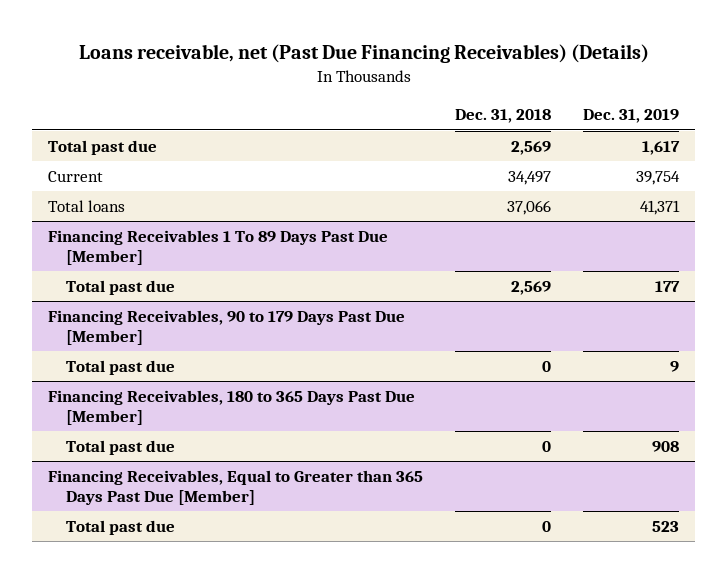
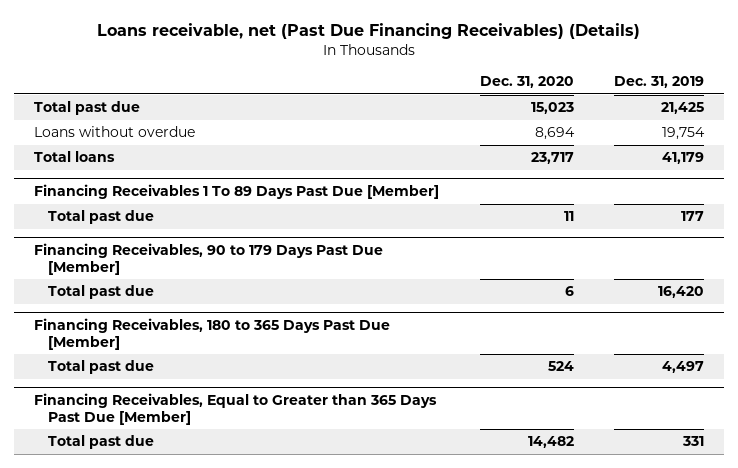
[455,109,552,124] Dec. 31, 2018 -> none
none -> [479,76,574,89] Dec. 31, 2020
[48,170,104,182] Current -> none
[642,140,681,155] 1,617 -> [660,102,704,115] 21,425
none -> [34,126,196,138] Loans without overdue
[640,199,681,215] 41,371 -> [661,152,704,165] 41,179
[670,360,680,372] 9 -> [657,286,704,299] 16,420
[652,440,680,452] 908 -> [661,361,704,374] 4,497
[652,520,680,532] 523 -> [681,436,704,447] 331

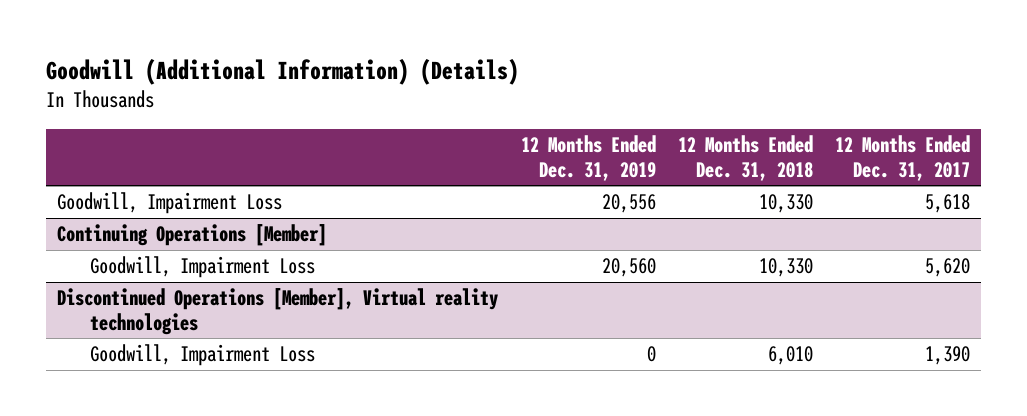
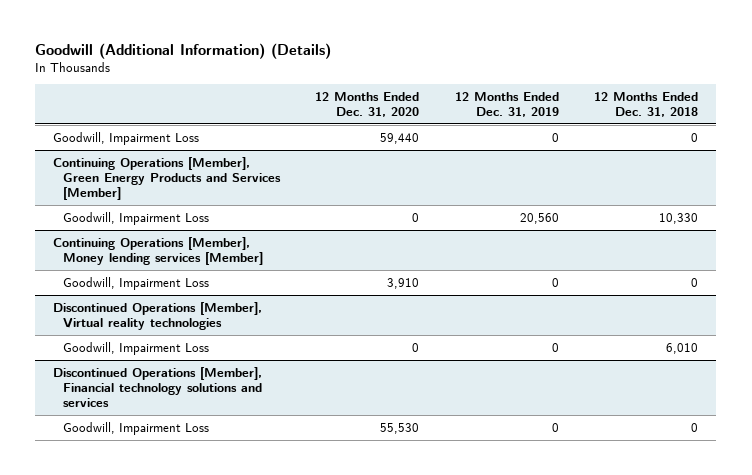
[835,134,971,181] 12 Months Ended Dec. 31, 2017 -> none
none -> [315,91,420,117] 12 Months Ended Dec. 31, 2020
[57,224,328,247] Continuing Operations [Member] -> none
[601,194,656,214] 20,556 -> [551,132,559,142] 0
[758,194,813,214] 10,330 -> [691,132,699,142] 0
none -> [53,156,281,200] Continuing Operations [Member], Green Energy Products and Services [Member]
none -> [53,236,263,265] Continuing Operations [Member], Money lending services [Member]
none -> [62,276,209,290] Goodwill, Impairment Loss
none -> [53,366,263,407] Discontinued Operations [Member], Financial technology solutions and services
none -> [62,421,209,435] Goodwill, Impairment Loss

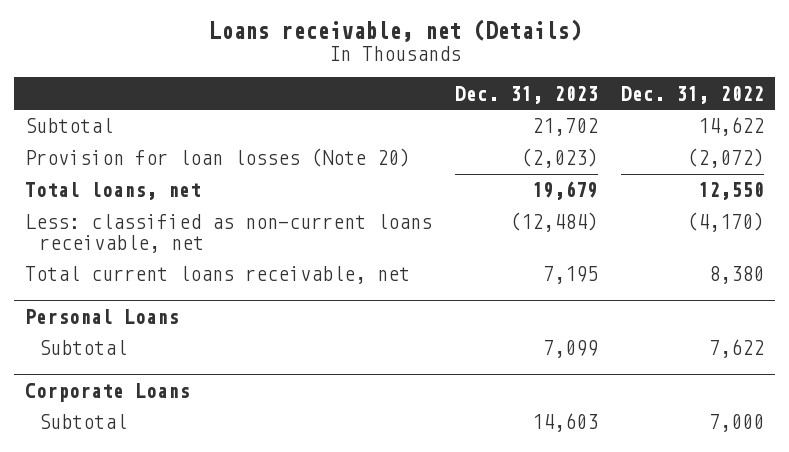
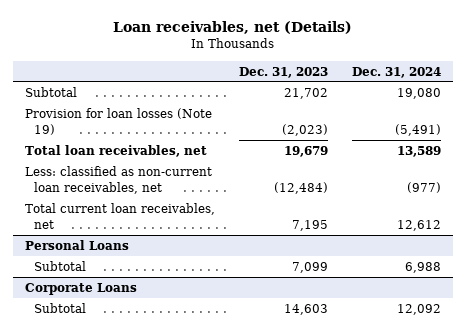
[208,19,581,43] Loans receivable, net (Details) -> [113,20,353,34] Loan receivables, net (Details)
[620,85,764,104] Dec. 31, 2022 -> none
none -> [352,66,442,78] Dec. 31, 2024
[25,148,411,168] Provision for loan losses (Note 20) -> [24,107,212,135] Provision for loan losses (Note 19)
[25,182,202,201] Total loans, net -> [24,144,207,157] Total loan receivables, net
[25,214,433,253] Less: classified as non-current loans receivable, net -> [24,165,212,194] Less: classified as non-current loan receivables, net
[25,266,411,285] Total current loans receivable, net -> [24,202,215,229] Total current loan receivables, net

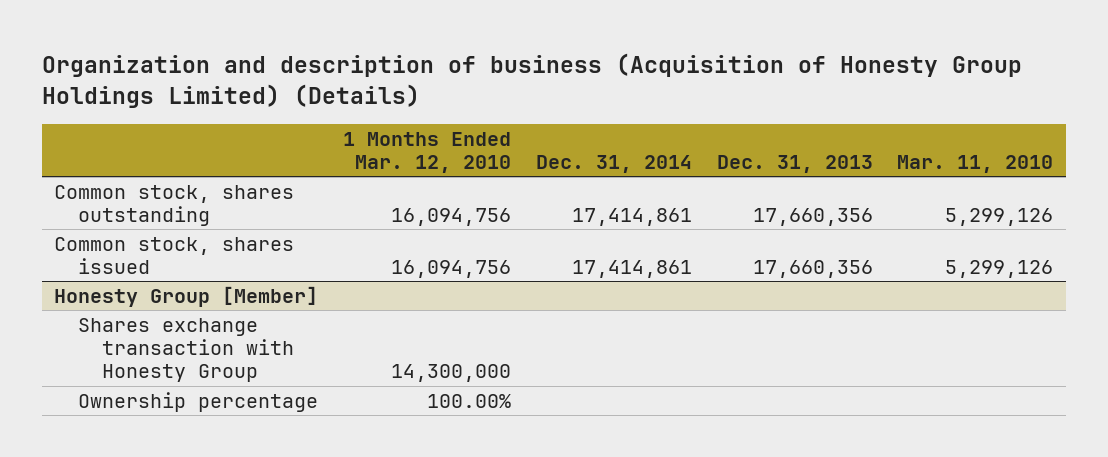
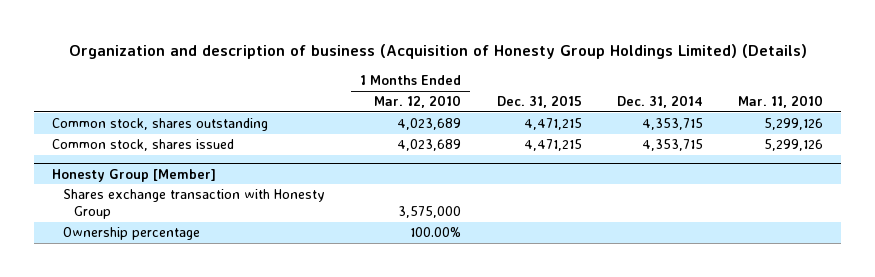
[716,154,873,173] Dec. 31, 2013 -> none
none -> [496,95,582,109] Dec. 31, 2015
[391,208,512,227] 16,094,756 -> [397,118,462,131] 4,023,689
[571,208,692,227] 17,414,861 -> [641,118,703,131] 4,353,715
[391,260,512,279] 16,094,756 -> [397,139,462,152] 4,023,689
[571,260,692,279] 17,414,861 -> [641,139,703,152] 4,353,715
[391,364,512,383] 14,300,000 -> [398,206,462,219] 3,575,000

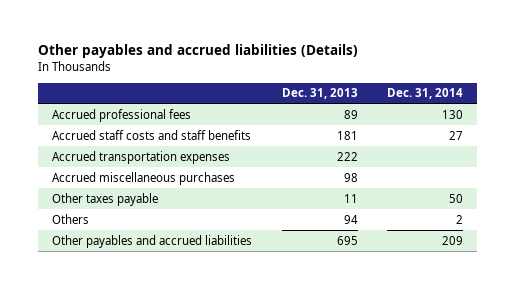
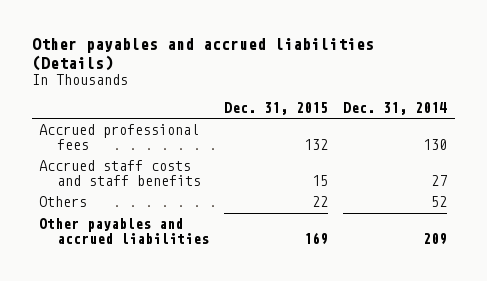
[281,88,358,100] Dec. 31, 2013 -> none
none -> [224,101,329,115] Dec. 31, 2015
[52,150,231,164] Accrued transportation expenses -> none
[52,171,236,185] Accrued miscellaneous purchases -> none
[52,192,159,206] Other taxes payable -> none
[455,214,463,224] 2 -> [431,196,448,208] 52

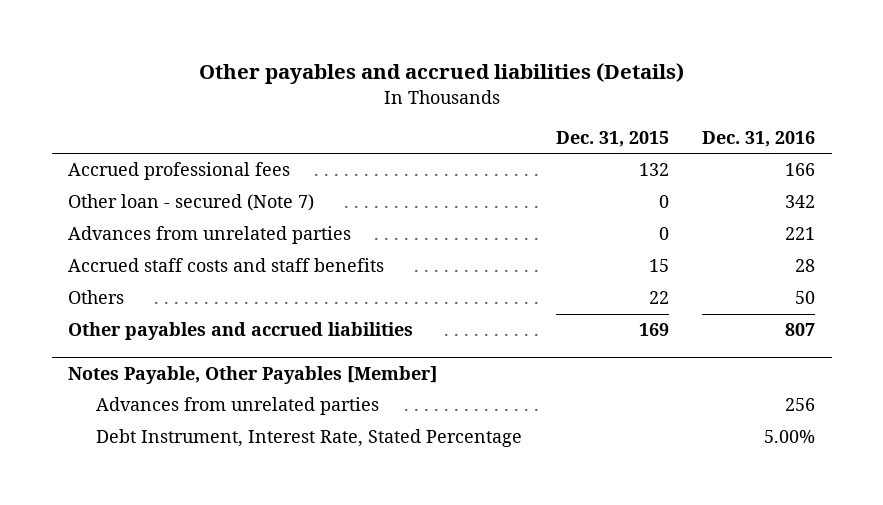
[343,101,448,115] Dec. 31, 2014 -> none
none -> [702,131,816,148] Dec. 31, 2016
none -> [68,194,315,212] Other loan - secured (Note 7)
none -> [68,226,352,245] Advances from unrelated parties
none -> [68,365,438,384] Notes Payable, Other Payables [Member]
none -> [96,397,380,416] Advances from unrelated parties
none -> [96,429,523,448] Debt Instrument, Interest Rate, Stated Percentage

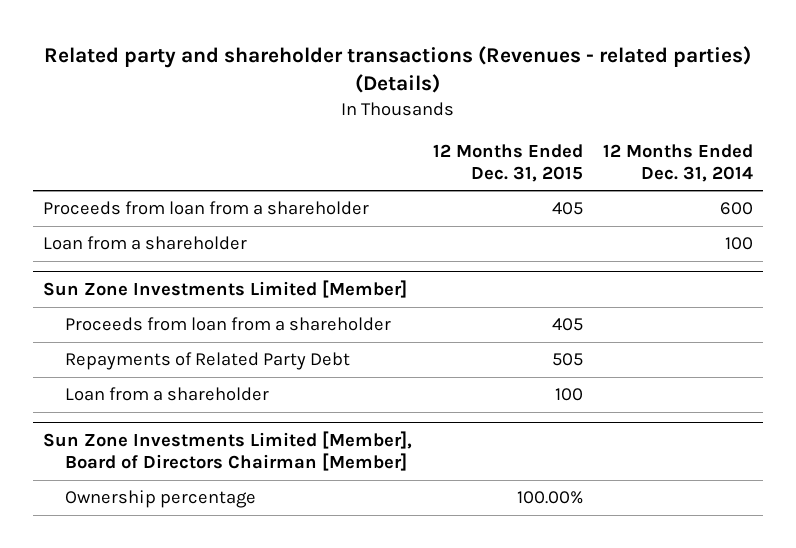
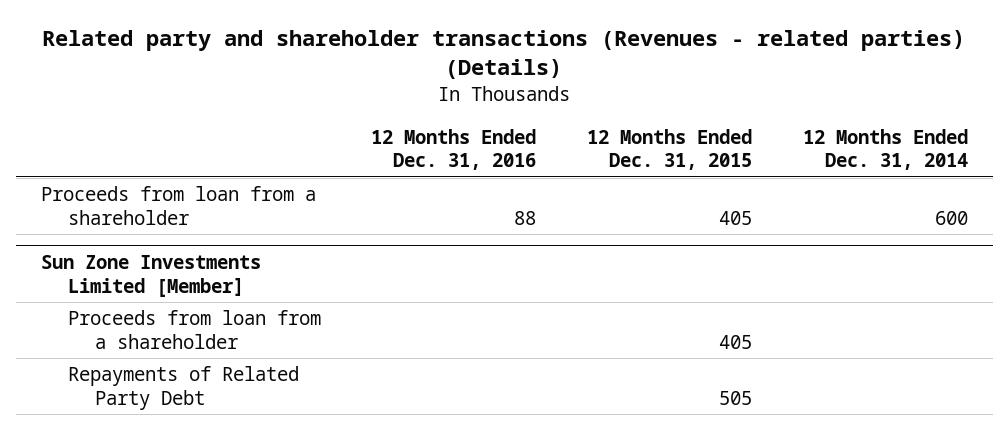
none -> [371,128,537,171] 12 Months Ended Dec. 31, 2016
[43,236,248,251] Loan from a shareholder -> none
[64,387,269,402] Loan from a shareholder -> none
[43,431,413,471] Sun Zone Investments Limited [Member], Board of Directors Chairman [Member] -> none
[64,490,256,509] Ownership percentage -> none

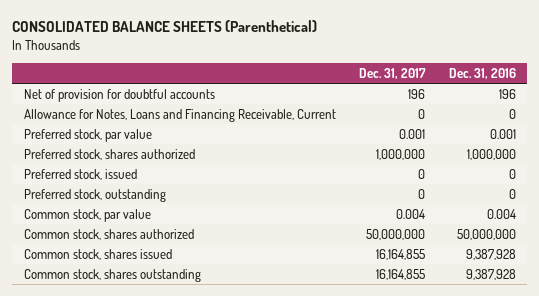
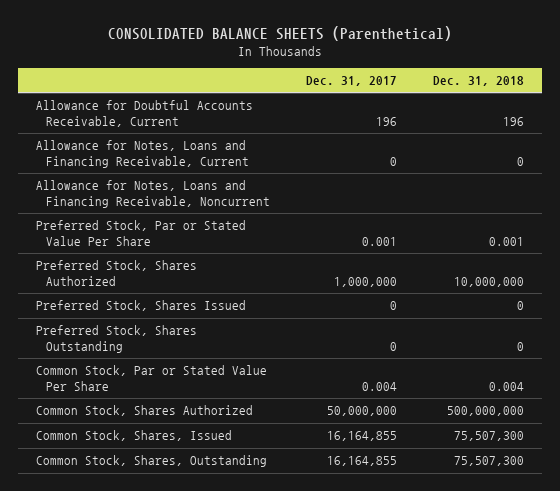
[448,68,516,80] Dec. 31, 2016 -> none
none -> [432,76,524,87] Dec. 31, 2018
[23,88,215,102] Net of provision for doubtful accounts -> [35,100,253,127] Allowance for Doubtful Accounts Receivable, Current
none -> [35,180,270,208] Allowance for Notes, Loans and Financing Receivable, Noncurrent
[23,128,152,142] Preferred stock, par value -> [35,220,246,246] Preferred Stock, Par or Stated Value Per Share
[23,148,195,160] Preferred stock, shares authorized -> [35,260,197,286] Preferred Stock, Shares Authorized
[23,168,137,180] Preferred stock, issued -> [35,300,246,312] Preferred Stock, Shares Issued
[23,188,166,202] Preferred stock, outstanding -> [35,325,197,353] Preferred Stock, Shares Outstanding
[23,208,151,222] Common stock, par value -> [35,365,267,391] Common Stock, Par or Stated Value Per Share
[23,228,194,240] Common stock, shares authorized -> [35,405,253,417] Common Stock, Shares Authorized
[23,248,172,260] Common stock, shares issued -> [35,430,232,442] Common Stock, Shares, Issued
[23,268,201,282] Common stock, shares outstanding -> [35,455,267,468] Common Stock, Shares, Outstanding

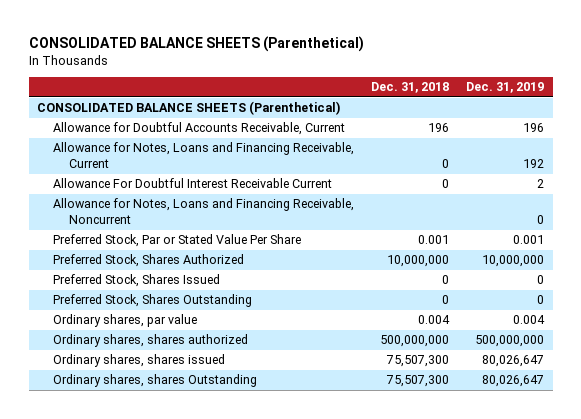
[305,76,397,87] Dec. 31, 2017 -> none
none -> [466,82,545,94] Dec. 31, 2019
none -> [37,101,341,116] CONSOLIDATED BALANCE SHEETS (Parenthetical)
none -> [53,178,333,189] Allowance For Doubtful Interest Receivable Current
[35,365,267,391] Common Stock, Par or Stated Value Per Share -> [53,314,198,328] Ordinary shares, par value
[35,405,253,417] Common Stock, Shares Authorized -> [53,334,249,348] Ordinary shares, shares authorized
[35,430,232,442] Common Stock, Shares, Issued -> [53,354,226,368] Ordinary shares, shares issued
[35,455,267,468] Common Stock, Shares, Outstanding -> [53,374,258,388] Ordinary shares, shares Outstanding

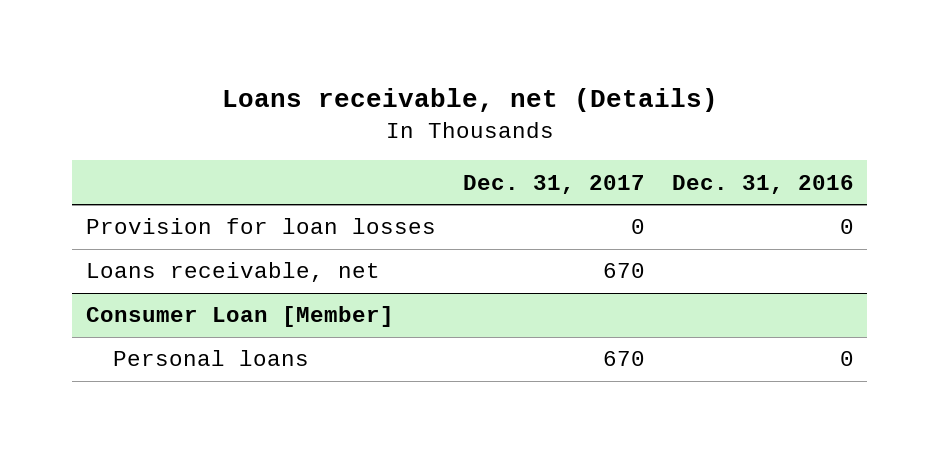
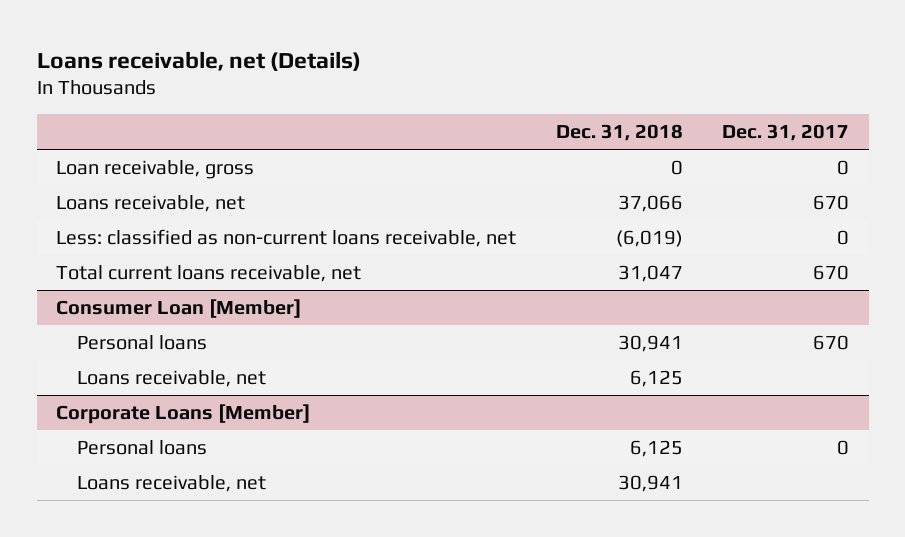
[671,174,854,194] Dec. 31, 2016 -> none
none -> [555,124,683,142] Dec. 31, 2018
[85,218,436,235] Provision for loan losses -> [56,159,255,179] Loan receivable, gross
none -> [56,228,517,247] Less: classified as non-current loans receivable, net
none -> [56,264,362,282] Total current loans receivable, net
none -> [76,369,266,387] Loans receivable, net
none -> [56,403,311,424] Corporate Loans [Member]
none -> [76,439,207,455] Personal loans
none -> [76,474,266,492] Loans receivable, net

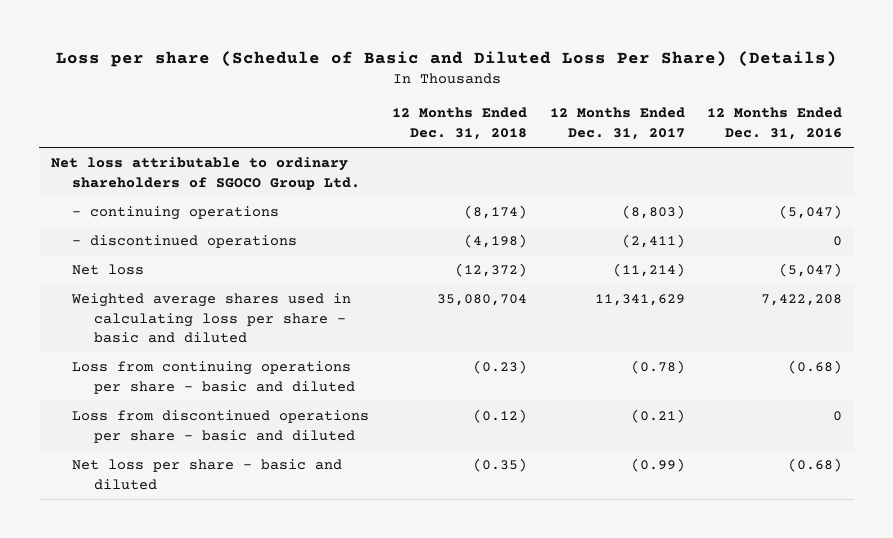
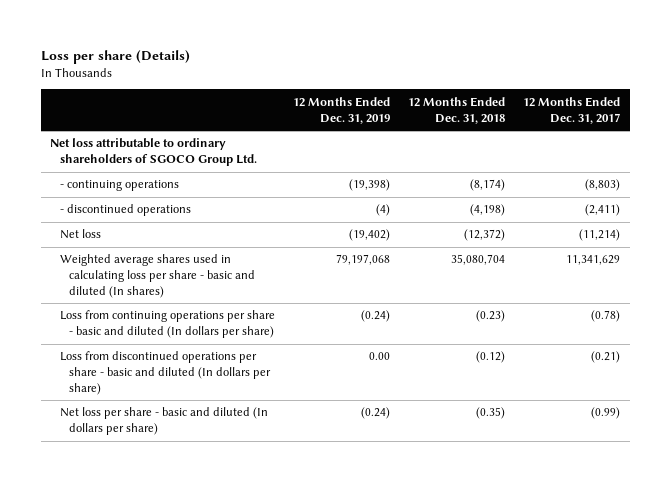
[55,50,837,67] Loss per share (Schedule of Basic and Diluted Loss Per Share) (Details) -> [41,50,191,65] Loss per share (Details)
[707,107,843,140] 12 Months Ended Dec. 31, 2016 -> none
none -> [292,96,390,124] 12 Months Ended Dec. 31, 2019
[71,293,352,344] Weighted average shares used in calculating loss per share - basic and diluted -> [59,254,256,299] Weighted average shares used in calculating loss per share - basic and diluted (In shares)
[72,361,355,394] Loss from continuing operations per share - basic and diluted -> [59,310,275,339] Loss from continuing operations per share - basic and diluted (In dollars per share)
[72,410,370,443] Loss from discontinued operations per share - basic and diluted -> [59,351,272,396] Loss from discontinued operations per share - basic and diluted (In dollars per share)
[72,459,343,490] Net loss per share - basic and diluted -> [59,407,268,436] Net loss per share - basic and diluted (In dollars per share)

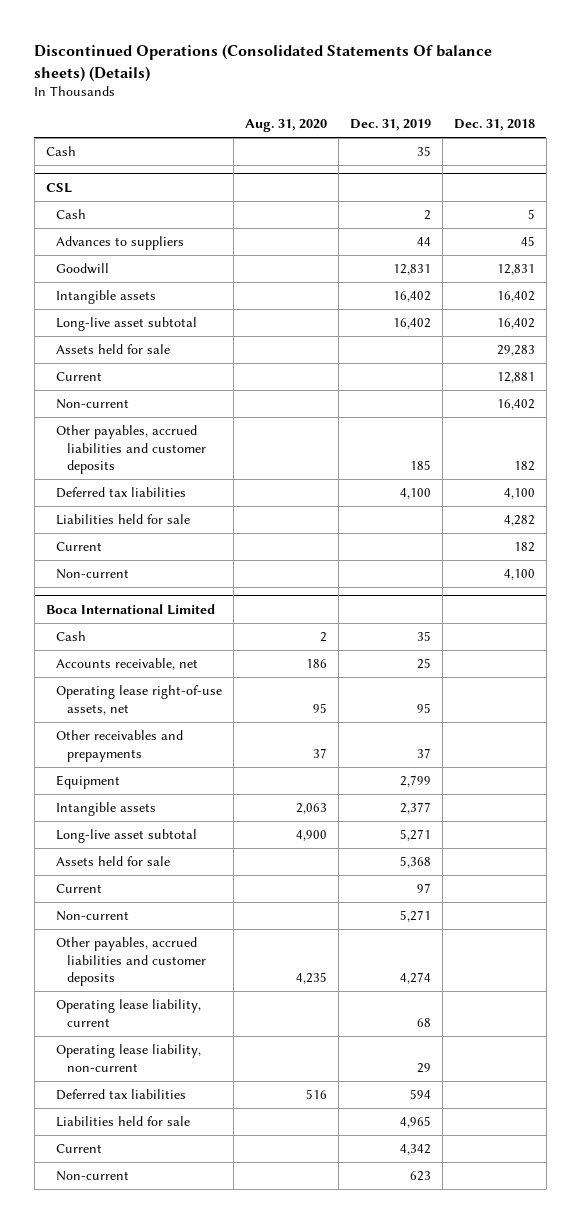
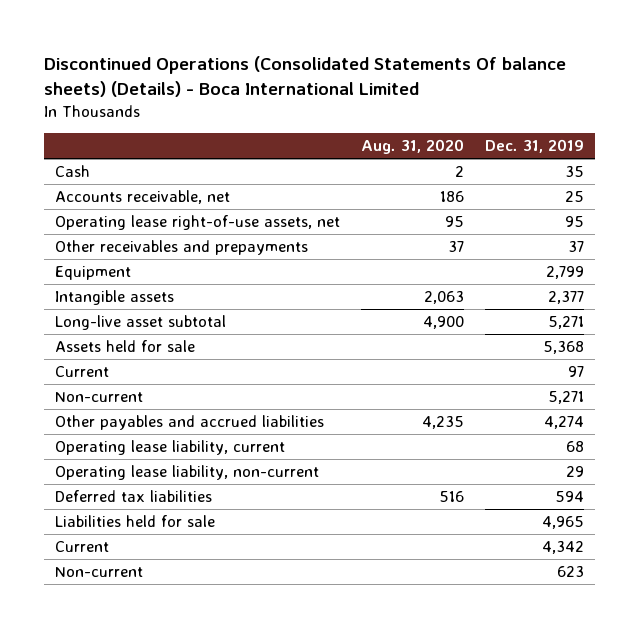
[34,43,493,82] Discontinued Operations (Consolidated Statements Of balance sheets) (Details) -> [44,55,567,97] Discontinued Operations (Consolidated Statements Of balance sheets) (Details) - Boca International Limited
[453,119,535,132] Dec. 31, 2018 -> none
[45,146,76,157] Cash -> none
[45,182,72,193] CSL -> none
[56,209,87,220] Cash -> none
[56,236,185,251] Advances to suppliers -> none
[56,263,110,275] Goodwill -> none
[56,290,157,305] Intangible assets -> none
[56,317,198,332] Long-live asset subtotal -> none
[56,344,171,355] Assets held for sale -> none
[56,372,103,382] Current -> none
[56,399,130,410] Non-current -> none
[56,425,206,475] Other payables, accrued liabilities and customer deposits -> none
[56,487,187,499] Deferred tax liabilities -> none
[56,514,191,526] Liabilities held for sale -> none
[56,542,103,552] Current -> none
[56,569,130,580] Non-current -> none
[45,603,215,615] Boca International Limited -> none
[56,937,206,987] Other payables, accrued liabilities and customer deposits -> [54,415,324,431] Other payables and accrued liabilities

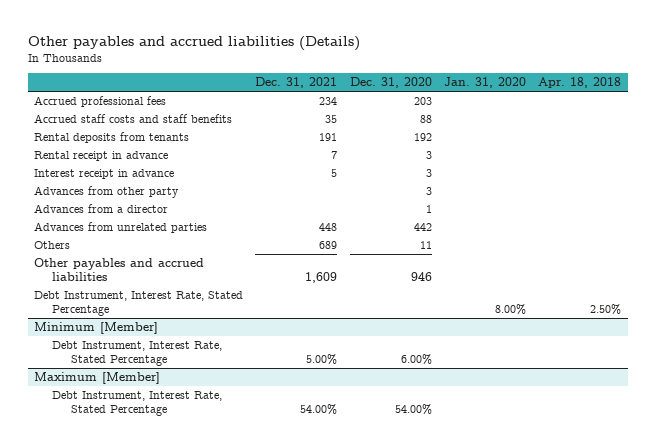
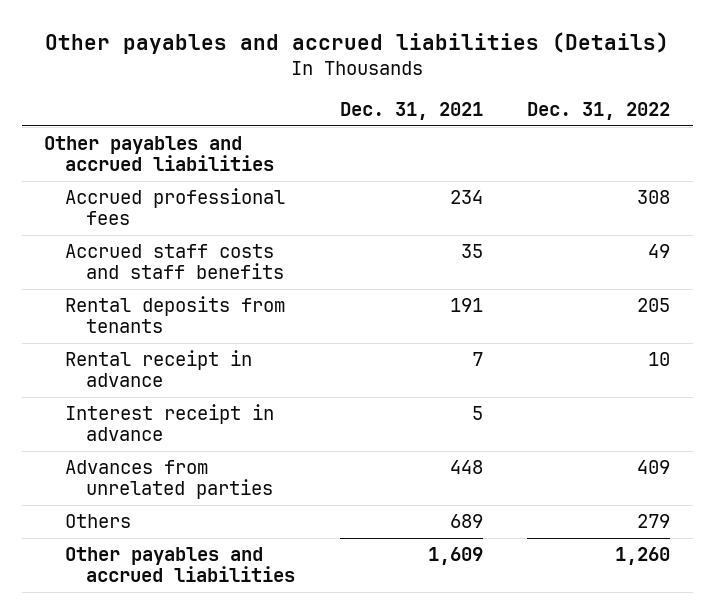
[349,77,432,89] Dec. 31, 2020 -> none
[444,77,527,89] Jan. 31, 2020 -> none
[538,77,622,89] Apr. 18, 2018 -> none
none -> [527,102,671,121] Dec. 31, 2022
none -> [44,135,275,172] Other payables and accrued liabilities
[33,185,179,198] Advances from other party -> none
[33,203,168,213] Advances from a director -> none
[33,290,243,317] Debt Instrument, Interest Rate, Stated Percentage -> none
[33,321,158,334] Minimum [Member] -> none
[52,340,223,367] Debt Instrument, Interest Rate, Stated Percentage -> none
[33,371,160,384] Maximum [Member] -> none
[52,390,223,417] Debt Instrument, Interest Rate, Stated Percentage -> none

